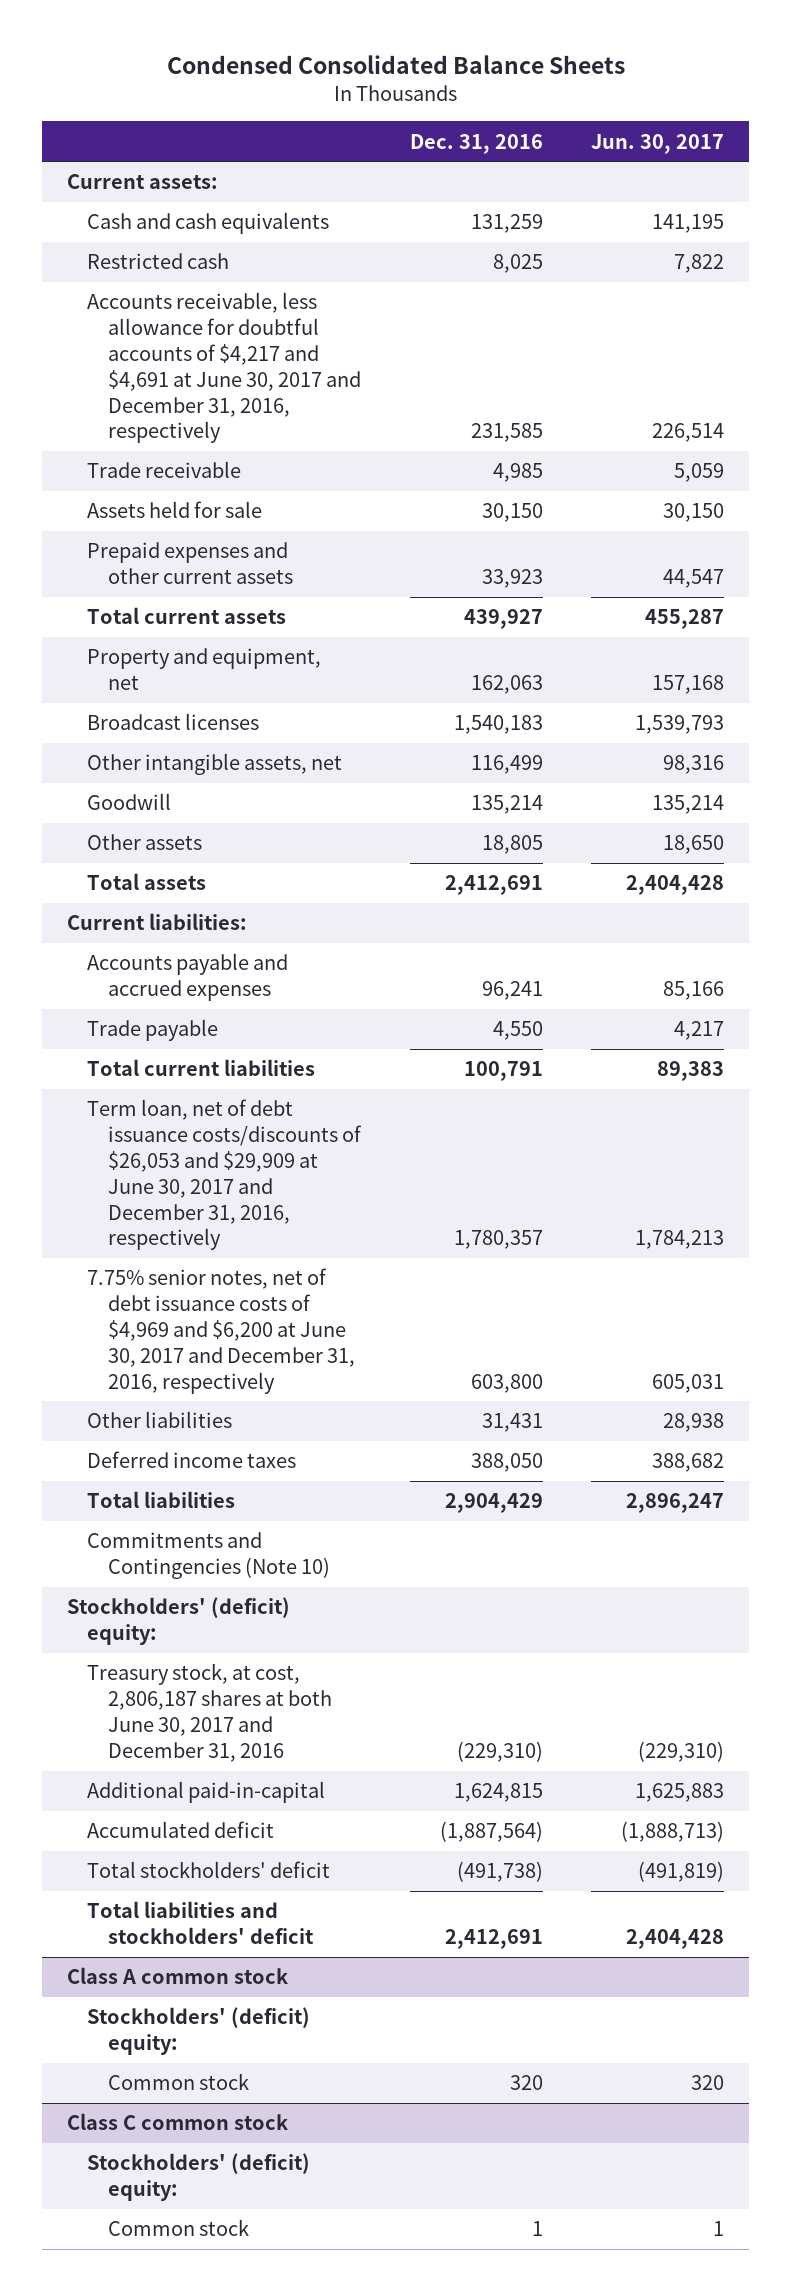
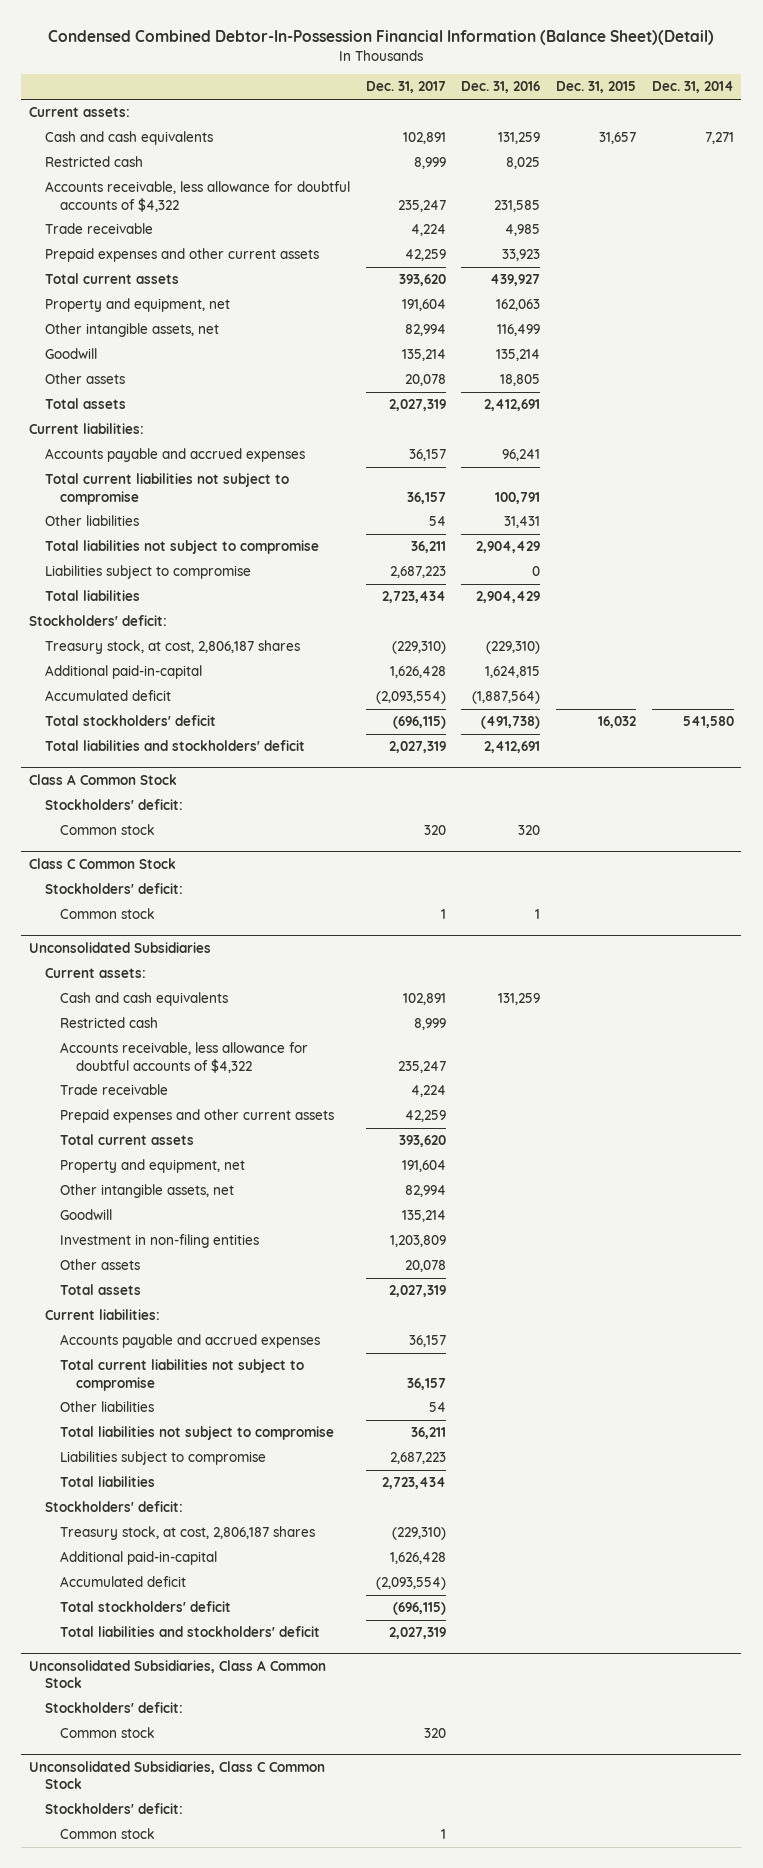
[166,54,625,74] Condensed Consolidated Balance Sheets -> [48,30,715,46] Condensed Combined Debtor-In-Possession Financial Information (Balance Sheet)(Detail)
[591,133,725,154] Jun. 30, 2017 -> none
none -> [365,81,446,94] Dec. 31, 2017
none -> [555,81,636,94] Dec. 31, 2015
none -> [651,81,734,94] Dec. 31, 2014
[87,292,362,444] Accounts receivable, less allowance for doubtful accounts of $4,217 and $4,691 at June 30, 2017 and December 31, 2016, respectively -> [44,181,350,212] Accounts receivable, less allowance for doubtful accounts of $4,322
[87,501,263,519] Assets held for sale -> none
[87,713,260,731] Broadcast licenses -> none
[87,1019,219,1042] Trade payable -> none
[87,1099,363,1251] Term loan, net of debt issuance costs/discounts of $26,053 and $29,909 at June 30, 2017 and December 31, 2016, respectively -> none
[87,1268,356,1394] 7.75% senior notes, net of debt issuance costs of $4,969 and $6,200 at June 30, 2017 and December 31, 2016, respectively -> none
[87,1059,316,1077] Total current liabilities -> [44,473,289,505] Total current liabilities not subject to compromise
[87,1451,297,1469] Deferred income taxes -> none
none -> [44,540,319,555] Total liabilities not subject to compromise
none -> [44,565,251,580] Liabilities subject to compromise
[87,1532,331,1580] Commitments and Contingencies (Note 10) -> none
[66,1597,290,1646] Stockholders' (deficit) equity: -> [29,615,168,627] Stockholders' deficit:
[87,1663,333,1762] Treasury stock, at cost, 2,806,187 shares at both June 30, 2017 and December 31, 2016 -> [44,640,300,655] Treasury stock, at cost, 2,806,187 shares
[66,1967,288,1985] Class A common stock -> [29,773,178,785] Class A Common Stock
[87,2007,311,2056] Stockholders' (deficit) equity: -> [44,799,183,811] Stockholders' deficit:
[66,2113,288,2131] Class C common stock -> [29,857,177,869] Class C Common Stock
[87,2153,311,2202] Stockholders' (deficit) equity: -> [44,883,183,895] Stockholders' deficit:
none -> [29,941,212,953] Unconsolidated Subsidiaries
none -> [44,968,146,979] Current assets:
none -> [60,992,229,1007] Cash and cash equivalents
none -> [60,1017,159,1029] Restricted cash
none -> [60,1042,309,1073] Accounts receivable, less allowance for doubtful accounts of $4,322
none -> [60,1084,169,1096] Trade receivable
none -> [60,1109,335,1124] Prepaid expenses and other current assets
none -> [60,1134,195,1146] Total current assets
none -> [60,1159,246,1174] Property and equipment, net
none -> [60,1184,235,1199] Other intangible assets, net
none -> [60,1209,113,1221] Goodwill
none -> [60,1234,260,1249] Investment in non-filing entities
none -> [60,1259,141,1271] Other assets
none -> [60,1284,142,1296] Total assets
none -> [44,1309,160,1321] Current liabilities:
none -> [60,1334,321,1349] Accounts payable and accrued expenses
none -> [60,1359,305,1391] Total current liabilities not subject to compromise
none -> [60,1401,155,1413] Other liabilities
none -> [60,1426,335,1441] Total liabilities not subject to compromise
none -> [60,1451,267,1466] Liabilities subject to compromise
none -> [60,1476,156,1488] Total liabilities
none -> [44,1501,183,1513] Stockholders' deficit:
none -> [60,1526,316,1541] Treasury stock, at cost, 2,806,187 shares
none -> [60,1551,218,1566] Additional paid-in-capital
none -> [60,1576,187,1588] Accumulated deficit
none -> [60,1601,232,1613] Total stockholders' deficit
none -> [60,1626,321,1638] Total liabilities and stockholders' deficit
none -> [29,1659,327,1689] Unconsolidated Subsidiaries, Class A Common Stock
none -> [44,1702,183,1714] Stockholders' deficit:
none -> [60,1727,156,1739] Common stock
none -> [29,1760,326,1790] Unconsolidated Subsidiaries, Class C Common Stock
none -> [44,1803,183,1815] Stockholders' deficit:
none -> [60,1828,156,1840] Common stock

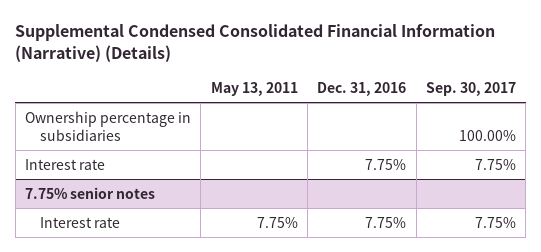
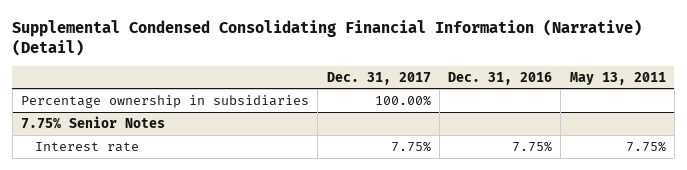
[15,24,496,63] Supplemental Condensed Consolidated Financial Information (Narrative) (Details) -> [12,18,643,56] Supplemental Condensed Consolidating Financial Information (Narrative) (Detail)
[425,81,516,96] Sep. 30, 2017 -> none
none -> [326,71,431,85] Dec. 31, 2017
[25,158,106,170] Interest rate -> none
[25,110,192,141] Ownership percentage in subsidiaries -> [21,94,310,108] Percentage ownership in subsidiaries
[25,186,156,199] 7.75% senior notes -> [21,115,166,129] 7.75% Senior Notes

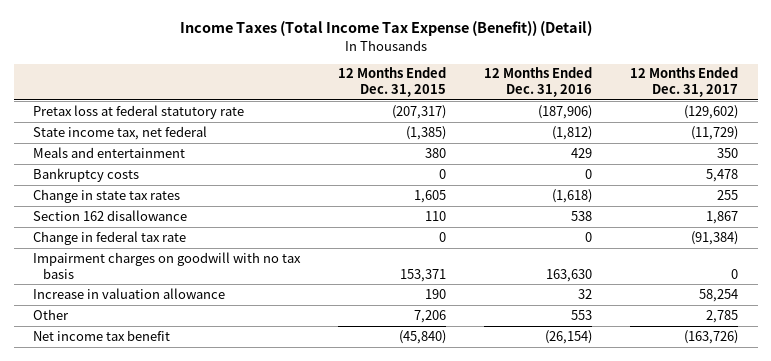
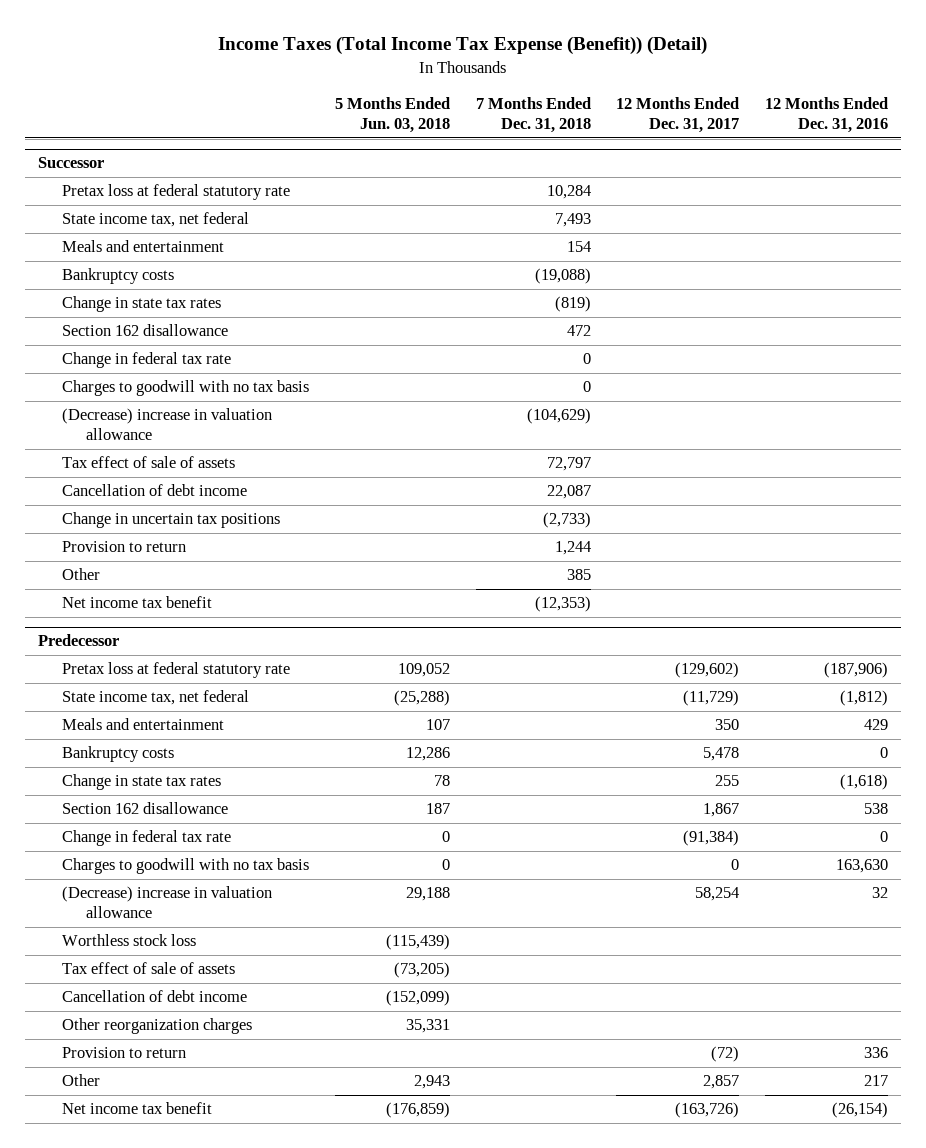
[337,67,446,98] 12 Months Ended Dec. 31, 2015 -> none
none -> [334,97,450,134] 5 Months Ended Jun. 03, 2018
none -> [475,97,591,134] 7 Months Ended Dec. 31, 2018
none -> [37,157,104,169] Successor
none -> [61,184,290,201] Pretax loss at federal statutory rate
none -> [61,212,249,228] State income tax, net federal
none -> [61,240,224,253] Meals and entertainment
none -> [61,268,174,285] Bankruptcy costs
none -> [61,296,221,313] Change in state tax rates
none -> [61,324,228,337] Section 162 disallowance
none -> [61,352,231,369] Change in federal tax rate
none -> [61,380,309,397] Charges to goodwill with no tax basis
none -> [61,408,272,441] (Decrease) increase in valuation allowance
none -> [61,456,235,469] Tax effect of sale of assets
none -> [61,484,247,497] Cancellation of debt income
none -> [61,512,280,529] Change in uncertain tax positions
none -> [61,541,186,553] Provision to return
none -> [61,568,100,581] Other
none -> [61,596,212,609] Net income tax benefit
none -> [37,634,119,647] Predecessor
[32,251,301,279] Impairment charges on goodwill with no tax basis -> [61,858,309,875] Charges to goodwill with no tax basis
[32,287,225,299] Increase in valuation allowance -> [61,886,272,919] (Decrease) increase in valuation allowance
none -> [61,934,196,947] Worthless stock loss
none -> [61,962,235,975] Tax effect of sale of assets
none -> [61,990,247,1003] Cancellation of debt income
none -> [61,1018,252,1035] Other reorganization charges
none -> [61,1047,186,1059] Provision to return
[571,309,593,320] 553 -> [864,1075,889,1087] 217
[706,309,739,323] 2,785 -> [703,1075,740,1090] 2,857

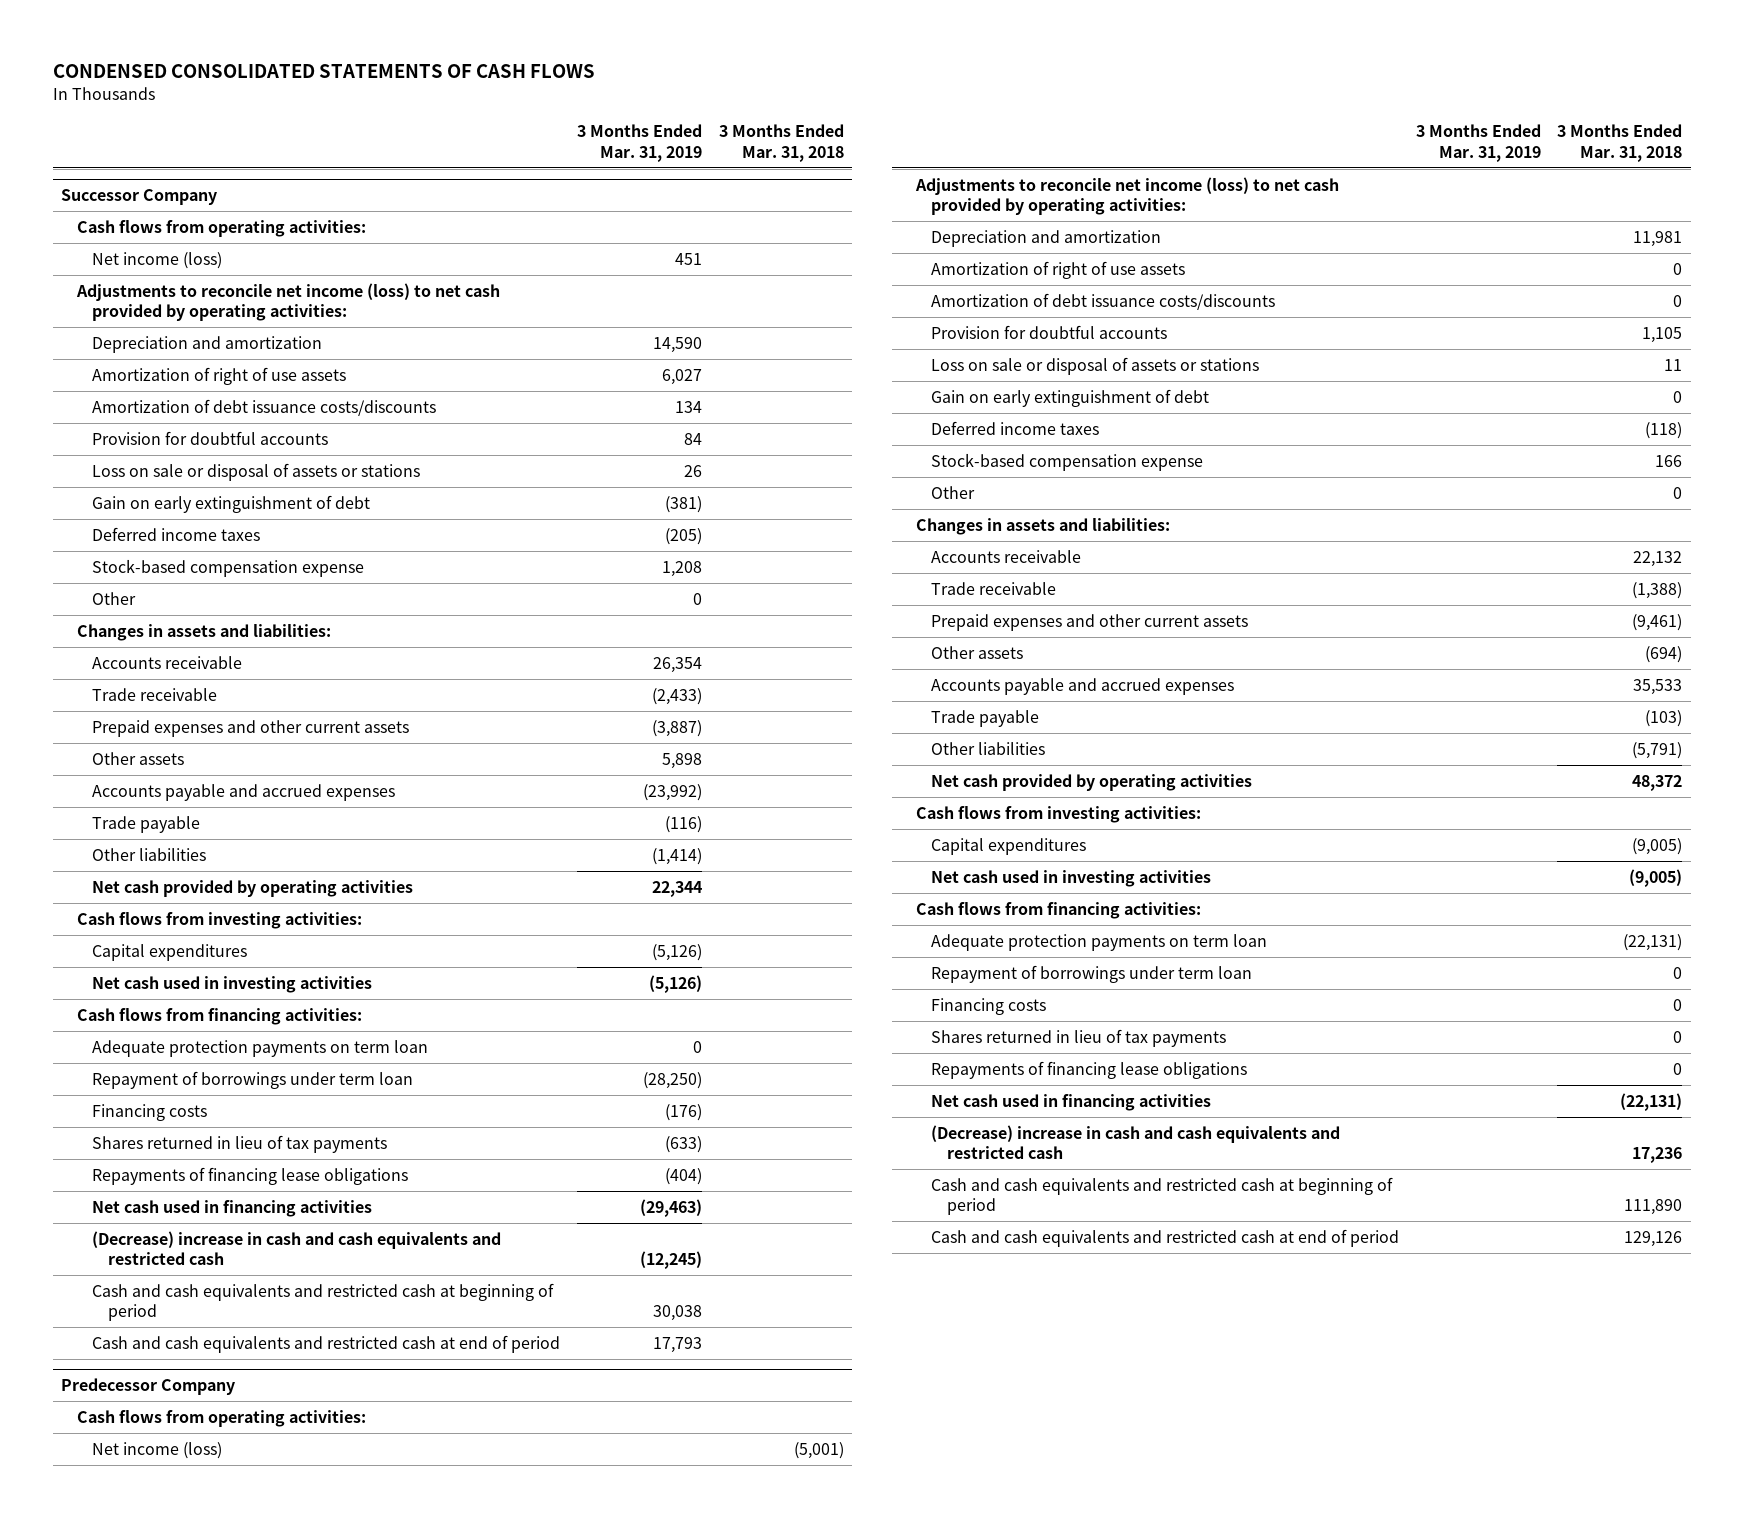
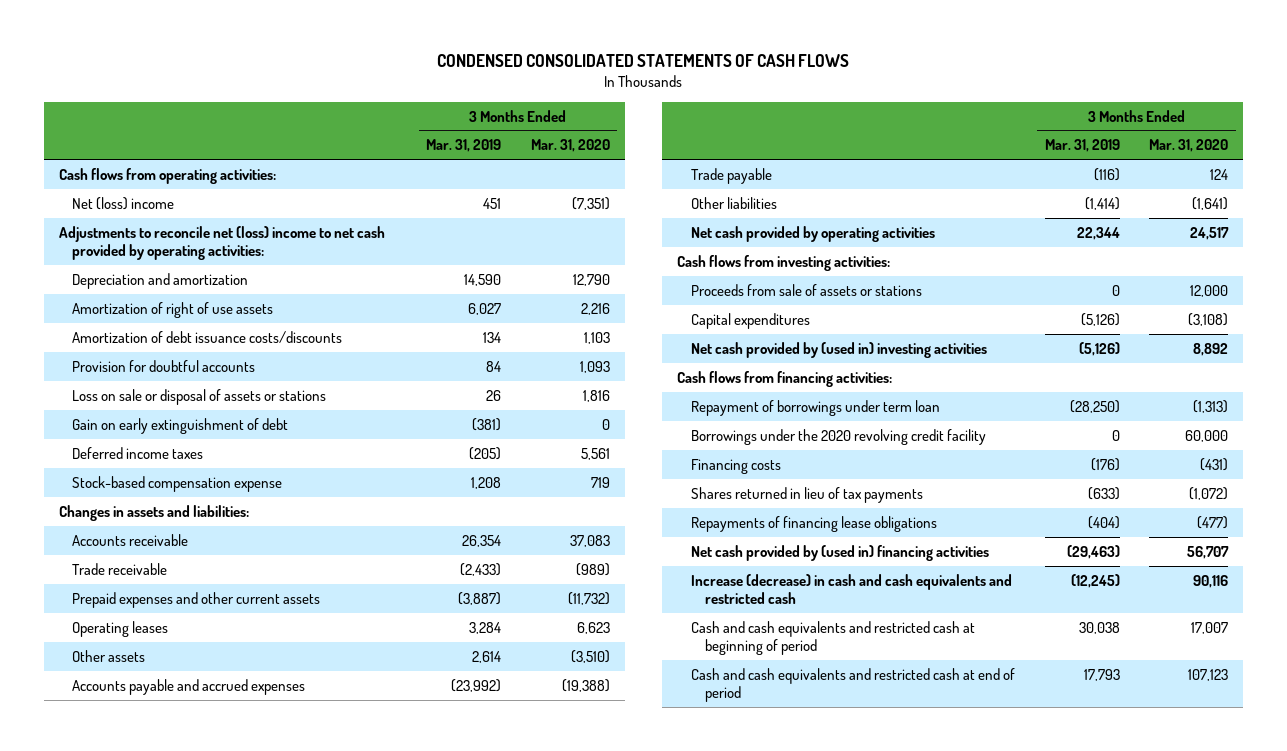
[718,124,844,162] 3 Months Ended Mar. 31, 2018 -> none
none -> [530,139,610,153] Mar. 31, 2020
[61,189,218,206] Successor Company -> none
[92,251,223,269] Net income (loss) -> [72,196,175,210] Net (loss) income
[75,282,500,322] Adjustments to reconcile net income (loss) to net cash provided by operating activities: -> [58,225,385,260] Adjustments to reconcile net (loss) income to net cash provided by operating activities:
[92,591,137,605] Other -> none
none -> [72,620,169,637] Operating leases
[661,752,702,769] 5,898 -> [472,650,502,663] 2,614
none -> [690,283,922,296] Proceeds from sale of assets or stations
[92,975,373,993] Net cash used in investing activities -> [690,341,987,358] Net cash provided by (used in) investing activities
[92,1039,429,1057] Adequate protection payments on term loan -> none
none -> [690,428,986,445] Borrowings under the 2020 revolving credit facility
[92,1199,373,1217] Net cash used in financing activities -> [690,544,989,561] Net cash provided by (used in) financing activities
[92,1230,502,1266] (Decrease) increase in cash and cash equivalents and restricted cash -> [690,573,1012,604] Increase (decrease) in cash and cash equivalents and restricted cash
[61,1378,236,1396] Predecessor Company -> none
[76,1409,366,1427] Cash flows from operating activities: -> none
[92,1441,223,1459] Net income (loss) -> none
[914,176,1339,216] Adjustments to reconcile net income (loss) to net cash provided by operating activities: -> none
[931,229,1162,247] Depreciation and amortization -> none
[931,260,1186,279] Amortization of right of use assets -> none
[931,292,1276,310] Amortization of debt issuance costs/discounts -> none
[931,324,1168,339] Provision for doubtful accounts -> none
[931,356,1260,375] Loss on sale or disposal of assets or stations -> none
[931,388,1210,407] Gain on early extinguishment of debt -> none
[931,420,1100,435] Deferred income taxes -> none
[931,452,1204,471] Stock-based compensation expense -> none
[931,485,976,499] Other -> none
[915,517,1170,535] Changes in assets and liabilities: -> none
[931,549,1082,563] Accounts receivable -> none
[931,581,1057,595] Trade receivable -> none
[931,613,1249,631] Prepaid expenses and other current assets -> none
[931,645,1024,659] Other assets -> none
[931,677,1235,695] Accounts payable and accrued expenses -> none
[931,709,1040,727] Trade payable -> none
[931,741,1046,755] Other liabilities -> none
[931,773,1253,791] Net cash provided by operating activities -> none
[915,805,1201,823] Cash flows from investing activities: -> none
[931,837,1087,855] Capital expenditures -> none
[931,869,1212,887] Net cash used in investing activities -> none
[915,901,1201,919] Cash flows from financing activities: -> none
[931,933,1268,951] Adequate protection payments on term loan -> none
[931,964,1253,983] Repayment of borrowings under term loan -> none
[931,997,1047,1015] Financing costs -> none
[931,1028,1227,1047] Shares returned in lieu of tax payments -> none
[931,1060,1248,1079] Repayments of financing lease obligations -> none
[931,1093,1212,1111] Net cash used in financing activities -> none
[931,1124,1341,1160] (Decrease) increase in cash and cash equivalents and restricted cash -> none
[931,1176,1394,1216] Cash and cash equivalents and restricted cash at beginning of period -> none
[931,1228,1400,1247] Cash and cash equivalents and restricted cash at end of period -> none

